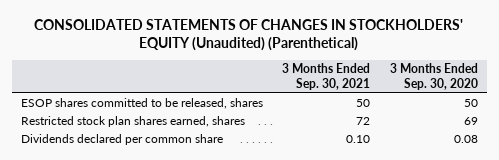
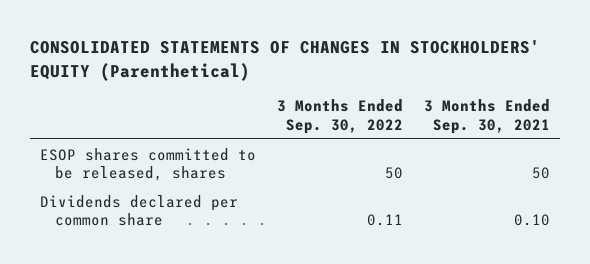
[34,18,464,52] CONSOLIDATED STATEMENTS OF CHANGES IN STOCKHOLDERS' EQUITY (Unaudited) (Parenthetical) -> [30,40,541,81] CONSOLIDATED STATEMENTS OF CHANGES IN STOCKHOLDERS' EQUITY (Parenthetical)
[389,63,478,90] 3 Months Ended Sep. 30, 2020 -> none
none -> [277,99,404,134] 3 Months Ended Sep. 30, 2022
[21,116,246,128] Restricted stock plan shares earned, shares -> none

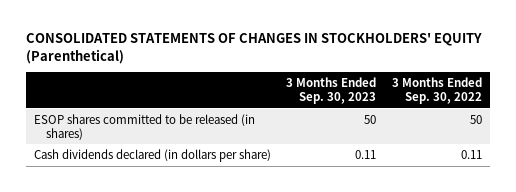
[423,99,550,134] 3 Months Ended Sep. 30, 2021 -> none
none -> [286,77,377,104] 3 Months Ended Sep. 30, 2023
[40,147,257,182] ESOP shares committed to be released, shares -> [33,114,255,140] ESOP shares committed to be released (in shares)
[40,194,239,227] Dividends declared per common share -> [33,149,271,163] Cash dividends declared (in dollars per share)

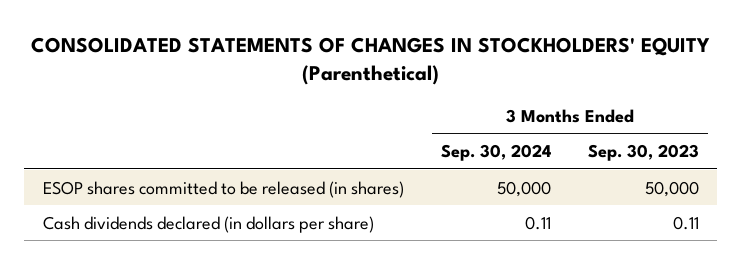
[391,77,482,104] 3 Months Ended Sep. 30, 2022 -> none
none -> [440,144,551,162] Sep. 30, 2024
[364,115,377,125] 50 -> [644,180,699,197] 50,000

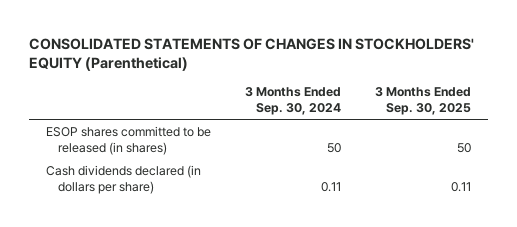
[587,144,699,162] Sep. 30, 2023 -> none
none -> [374,87,471,116] 3 Months Ended Sep. 30, 2025
[496,180,551,197] 50,000 -> [326,142,341,153] 50

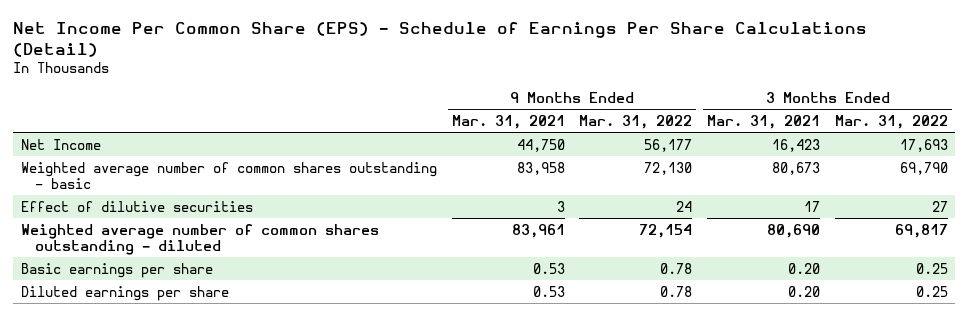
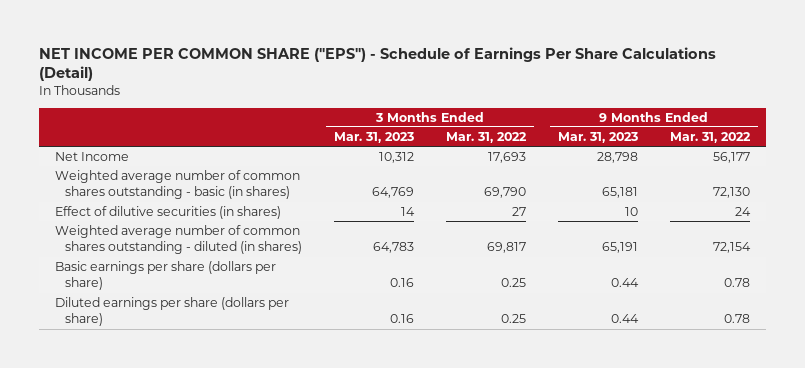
[13,22,868,57] Net Income Per Common Share (EPS) - Schedule of Earnings Per Share Calculations (Detail) -> [39,46,717,82] NET INCOME PER COMMON SHARE ("EPS") - Schedule of Earnings Per Share Calculations (Detail)
[451,114,565,129] Mar. 31, 2021 -> none
[707,114,821,129] Mar. 31, 2021 -> none
none -> [333,131,414,143] Mar. 31, 2023
none -> [557,131,638,143] Mar. 31, 2023
[20,161,437,189] Weighted average number of common shares outstanding - basic -> [55,170,301,200] Weighted average number of common shares outstanding - basic (in shares)
[20,200,253,212] Effect of dilutive securities -> [55,206,282,220] Effect of dilutive securities (in shares)
[20,223,379,255] Weighted average number of common shares outstanding - diluted -> [55,225,302,255] Weighted average number of common shares outstanding - diluted (in shares)
[20,262,213,278] Basic earnings per share -> [55,261,277,291] Basic earnings per share (dollars per share)
[20,285,229,301] Diluted earnings per share -> [55,297,290,327] Diluted earnings per share (dollars per share)

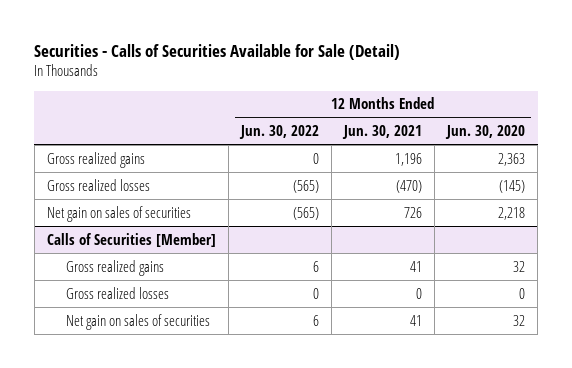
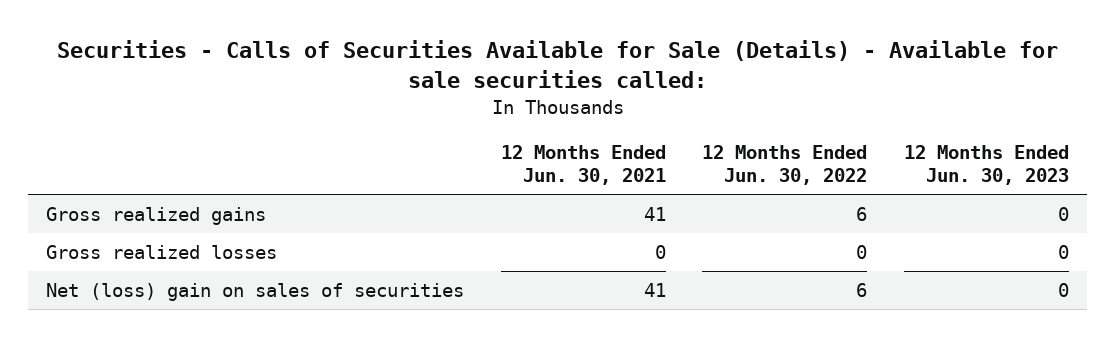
[34,43,401,60] Securities - Calls of Securities Available for Sale (Detail) -> [56,39,1058,88] Securities - Calls of Securities Available for Sale (Details) - Available for sale securities called:
[445,124,526,139] Jun. 30, 2020 -> none
none -> [903,145,1069,186] 12 Months Ended Jun. 30, 2023
[46,151,145,168] Gross realized gains -> none
[46,178,150,191] Gross realized losses -> none
[46,205,191,222] Net gain on sales of securities -> none
[46,232,216,247] Calls of Securities [Member] -> none
[65,313,210,330] Net gain on sales of securities -> [46,283,465,302] Net (loss) gain on sales of securities

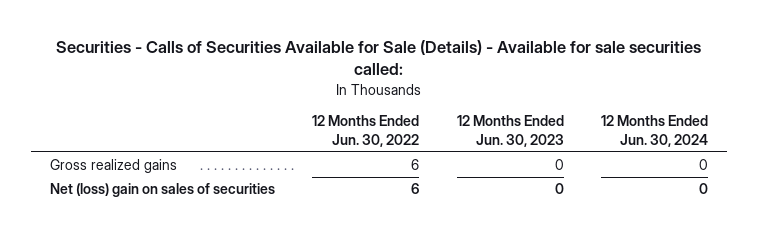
[500,145,666,186] 12 Months Ended Jun. 30, 2021 -> none
none -> [601,115,709,147] 12 Months Ended Jun. 30, 2024
[46,245,278,260] Gross realized losses -> none

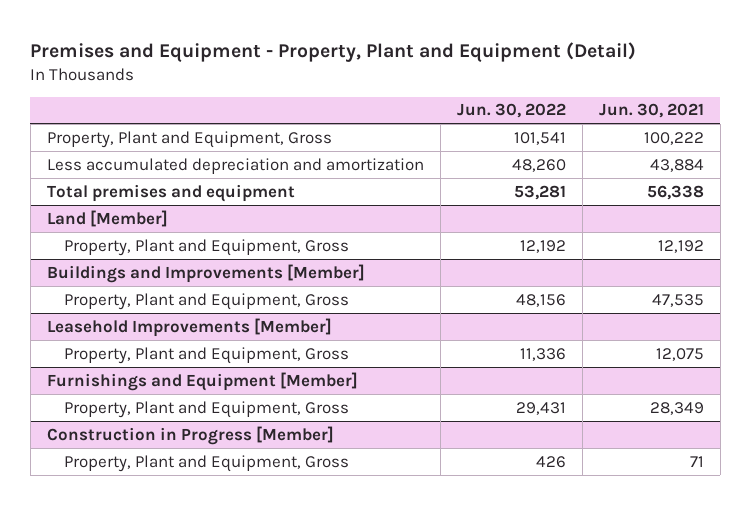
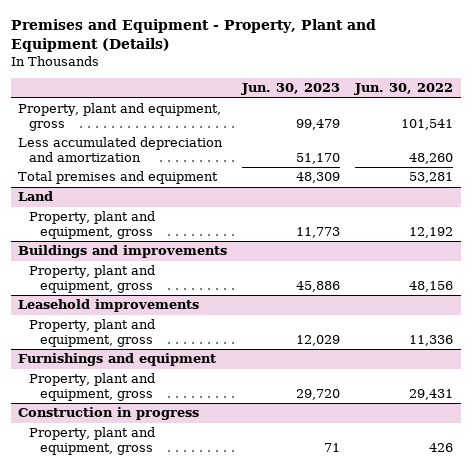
[30,41,637,62] Premises and Equipment - Property, Plant and Equipment (Detail) -> [10,18,376,52] Premises and Equipment - Property, Plant and Equipment (Details)
[598,103,704,119] Jun. 30, 2021 -> none
none -> [241,83,341,96] Jun. 30, 2023
[46,130,332,148] Property, Plant and Equipment, Gross -> [18,103,222,132] Property, plant and equipment, gross
[46,209,168,227] Land [Member] -> [18,191,54,202] Land
[64,238,350,256] Property, Plant and Equipment, Gross -> [28,211,155,240] Property, plant and equipment, gross
[46,263,365,283] Buildings and Improvements [Member] -> [18,245,228,259] Buildings and improvements
[64,292,350,310] Property, Plant and Equipment, Gross -> [28,265,155,294] Property, plant and equipment, gross
[46,317,332,337] Leasehold Improvements [Member] -> [18,299,200,313] Leasehold improvements
[64,346,350,364] Property, Plant and Equipment, Gross -> [28,319,155,348] Property, plant and equipment, gross
[46,371,358,391] Furnishings and Equipment [Member] -> [18,353,217,367] Furnishings and equipment
[64,400,350,418] Property, Plant and Equipment, Gross -> [28,373,155,402] Property, plant and equipment, gross
[46,425,334,445] Construction in Progress [Member] -> [18,407,200,421] Construction in progress
[64,454,350,472] Property, Plant and Equipment, Gross -> [28,427,155,456] Property, plant and equipment, gross

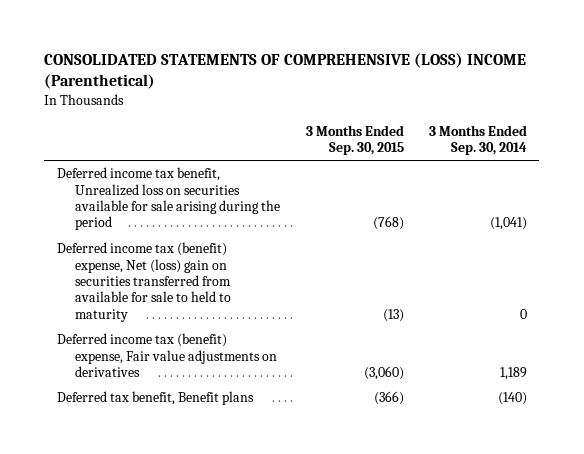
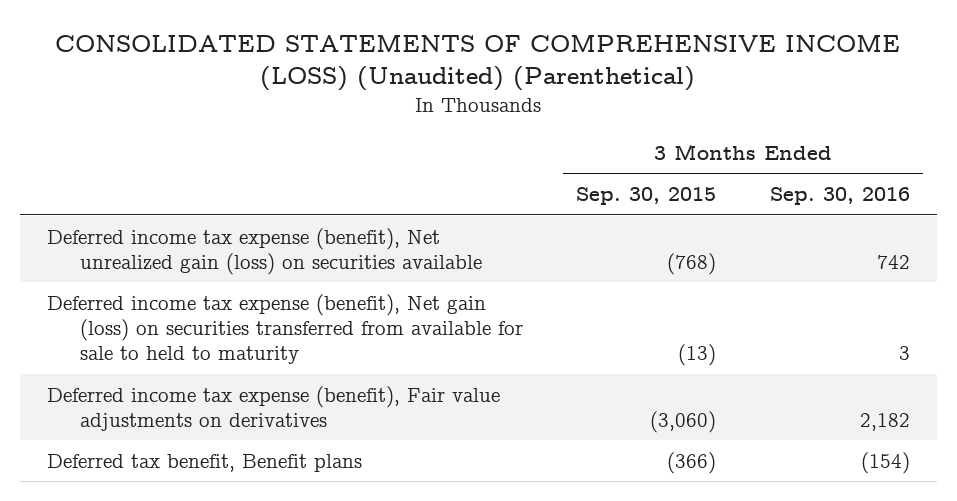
[44,53,527,90] CONSOLIDATED STATEMENTS OF COMPREHENSIVE (LOSS) INCOME (Parenthetical) -> [55,33,901,92] CONSOLIDATED STATEMENTS OF COMPREHENSIVE INCOME (LOSS) (Unaudited) (Parenthetical)
[428,124,527,155] 3 Months Ended Sep. 30, 2014 -> none
none -> [769,187,910,206] Sep. 30, 2016
[56,167,281,231] Deferred income tax benefit, Unrealized loss on securities available for sale arising during the period -> [46,227,482,276] Deferred income tax expense (benefit), Net unrealized gain (loss) on securities available
[56,242,232,322] Deferred income tax (benefit) expense, Net (loss) gain on securities transferred from available for sale to held to maturity -> [46,293,523,365] Deferred income tax expense (benefit), Net gain (loss) on securities transferred from available for sale to held to maturity
[56,333,278,378] Deferred income tax (benefit) expense, Fair value adjustments on derivatives -> [46,385,500,432] Deferred income tax expense (benefit), Fair value adjustments on derivatives

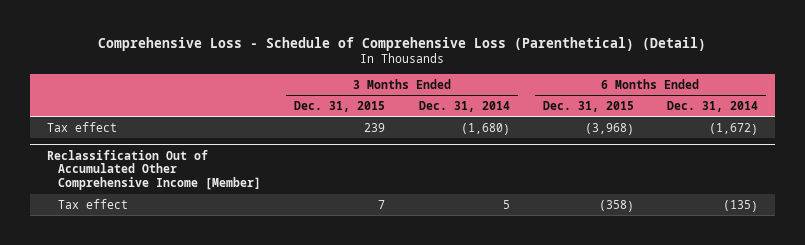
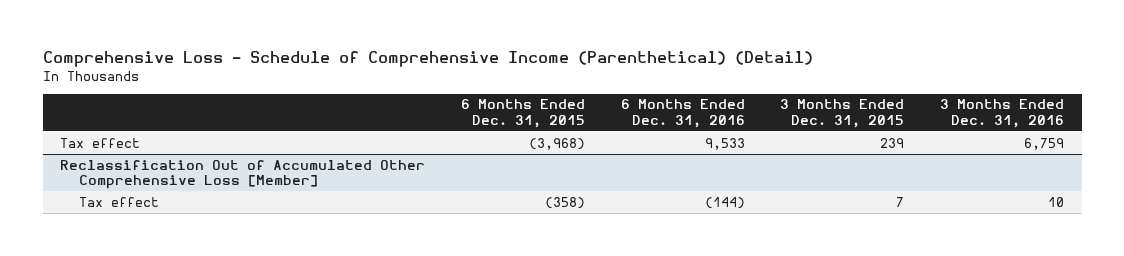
[98,36,707,51] Comprehensive Loss - Schedule of Comprehensive Loss (Parenthetical) (Detail) -> [42,50,813,67] Comprehensive Loss - Schedule of Comprehensive Income (Parenthetical) (Detail)
[418,100,510,112] Dec. 31, 2014 -> none
[667,100,759,112] Dec. 31, 2014 -> none
none -> [620,99,745,128] 6 Months Ended Dec. 31, 2016
none -> [939,99,1064,128] 3 Months Ended Dec. 31, 2016
[46,149,262,191] Reclassification Out of Accumulated Other Comprehensive Income [Member] -> [60,159,426,190] Reclassification Out of Accumulated Other Comprehensive Loss [Member]

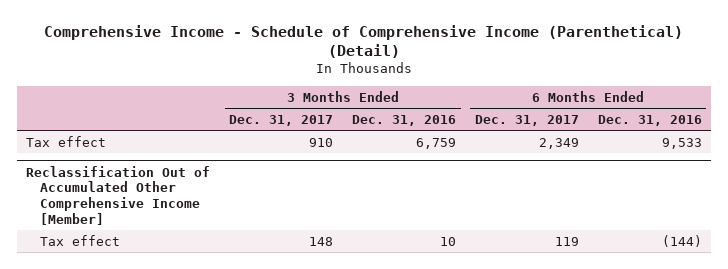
[42,50,813,67] Comprehensive Loss - Schedule of Comprehensive Income (Parenthetical) (Detail) -> [44,24,684,59] Comprehensive Income - Schedule of Comprehensive Income (Parenthetical) (Detail)
[460,99,585,128] 6 Months Ended Dec. 31, 2015 -> none
[780,99,905,128] 3 Months Ended Dec. 31, 2015 -> none
none -> [229,114,334,126] Dec. 31, 2017
none -> [474,114,579,126] Dec. 31, 2017
[60,159,426,190] Reclassification Out of Accumulated Other Comprehensive Loss [Member] -> [26,165,211,225] Reclassification Out of Accumulated Other Comprehensive Income [Member]

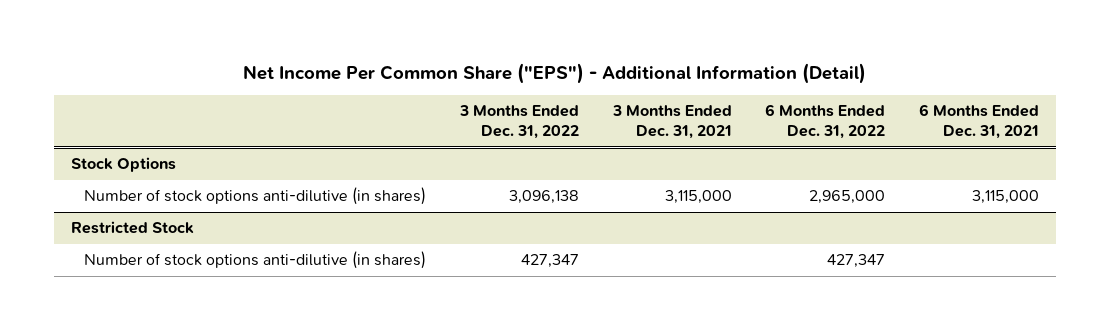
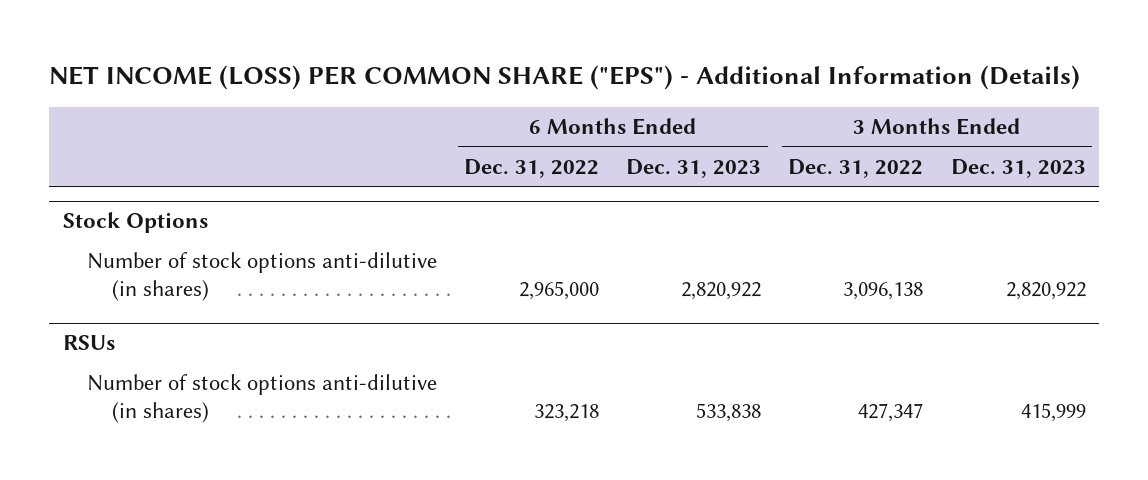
[242,62,866,84] Net Income Per Common Share ("EPS") - Additional Information (Detail) -> [49,65,1081,91] NET INCOME (LOSS) PER COMMON SHARE ("EPS") - Additional Information (Details)
[611,105,732,140] 3 Months Ended Dec. 31, 2021 -> none
[919,104,1040,140] 6 Months Ended Dec. 31, 2021 -> none
none -> [626,158,762,178] Dec. 31, 2023
none -> [950,158,1086,178] Dec. 31, 2023
[70,221,194,235] Restricted Stock -> none
none -> [62,335,115,351] RSUs
[827,254,886,269] 427,347 -> [534,404,600,423] 323,218

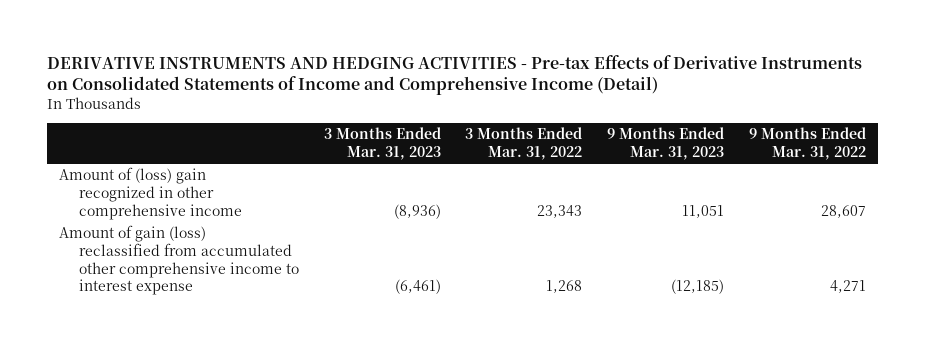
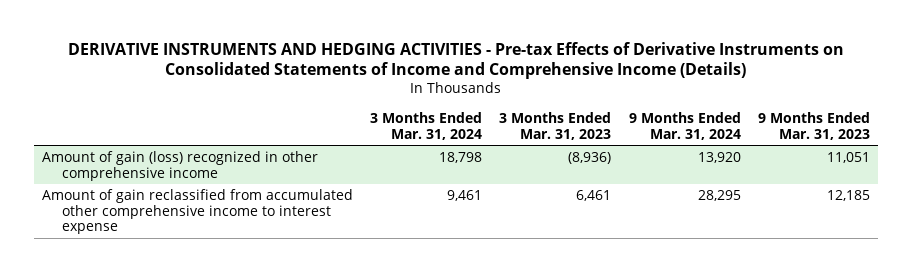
[47,54,863,96] DERIVATIVE INSTRUMENTS AND HEDGING ACTIVITIES - Pre-tax Effects of Derivative Instruments on Consolidated Statements of Income and Comprehensive Income (Detail) -> [67,41,844,80] DERIVATIVE INSTRUMENTS AND HEDGING ACTIVITIES - Pre-tax Effects of Derivative Instruments on Consolidated Statements of Income and Comprehensive Income (Details)
[465,127,583,160] 3 Months Ended Mar. 31, 2022 -> none
[748,127,866,160] 9 Months Ended Mar. 31, 2022 -> none
none -> [370,111,483,140] 3 Months Ended Mar. 31, 2024
none -> [628,111,741,140] 9 Months Ended Mar. 31, 2024
[59,167,243,220] Amount of (loss) gain recognized in other comprehensive income -> [42,151,319,181] Amount of gain (loss) recognized in other comprehensive income
[59,225,300,296] Amount of gain (loss) reclassified from accumulated other comprehensive income to interest expense -> [42,189,354,235] Amount of gain reclassified from accumulated other comprehensive income to interest expense
[394,279,441,295] (6,461) -> [576,190,612,202] 6,461
[671,279,725,295] (12,185) -> [826,190,870,202] 12,185

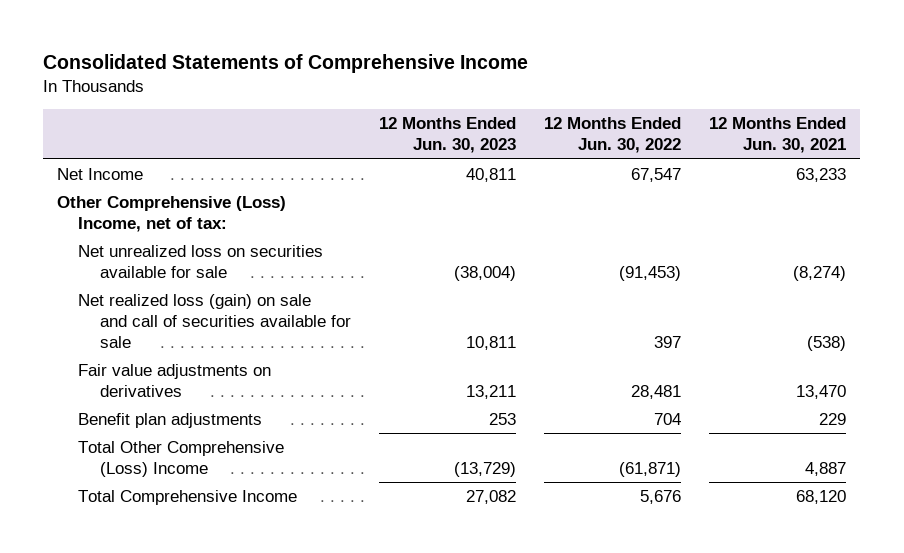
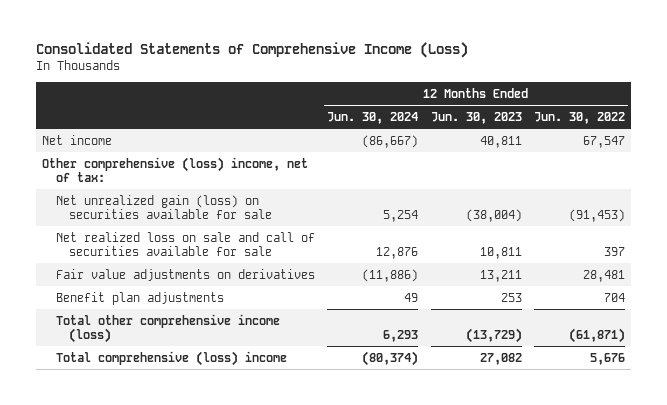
[43,54,529,74] Consolidated Statements of Comprehensive Income -> [35,42,468,59] Consolidated Statements of Comprehensive Income (Loss)
[709,117,847,154] 12 Months Ended Jun. 30, 2021 -> none
none -> [327,111,419,124] Jun. 30, 2024
[57,167,144,180] Net Income -> [41,134,112,145] Net income
[57,195,287,233] Other Comprehensive (Loss) Income, net of tax: -> [41,156,308,182] Other comprehensive (loss) income, net of tax:
[78,244,324,279] Net unrealized loss on securities available for sale -> [55,194,273,219] Net unrealized gain (loss) on securities available for sale
[78,293,351,349] Net realized loss (gain) on sale and call of securities available for sale -> [55,231,315,256] Net realized loss on sale and call of securities available for sale
[78,440,285,478] Total Other Comprehensive (Loss) Income -> [55,313,280,343] Total other comprehensive income (loss)
[78,489,298,505] Total Comprehensive Income -> [55,350,287,366] Total comprehensive (loss) income

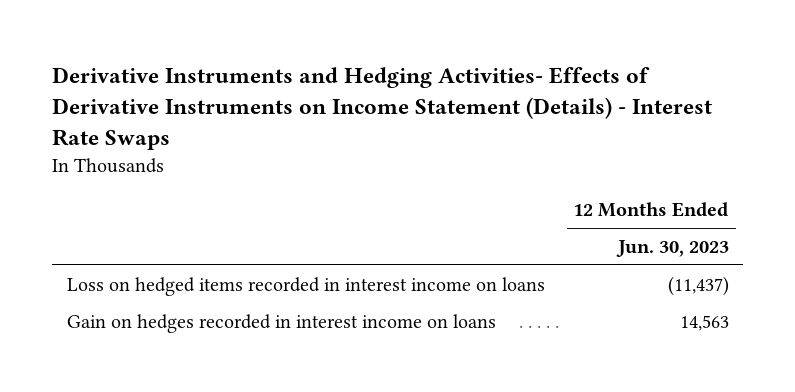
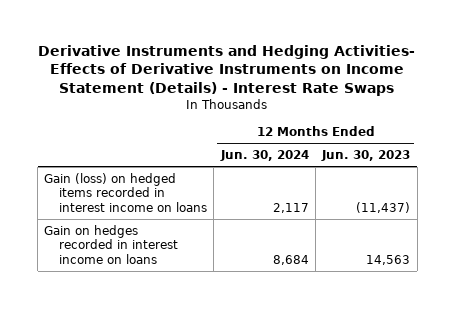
none -> [219,150,309,162] Jun. 30, 2024
[66,276,545,296] Loss on hedged items recorded in interest income on loans -> [44,172,208,213] Gain (loss) on hedged items recorded in interest income on loans

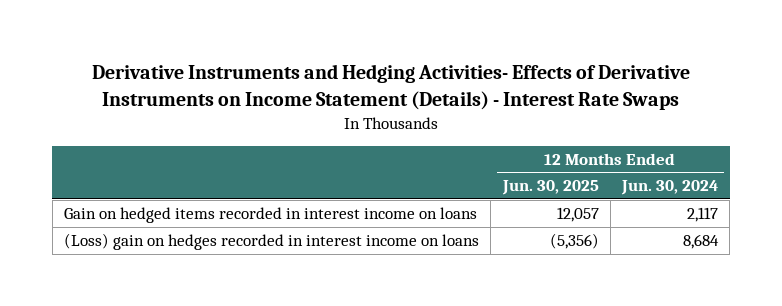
[321,150,411,162] Jun. 30, 2023 -> none
none -> [501,180,599,196] Jun. 30, 2025
[44,172,208,213] Gain (loss) on hedged items recorded in interest income on loans -> [64,207,478,224] Gain on hedged items recorded in interest income on loans
[44,224,179,265] Gain on hedges recorded in interest income on loans -> [64,233,480,251] (Loss) gain on hedges recorded in interest income on loans

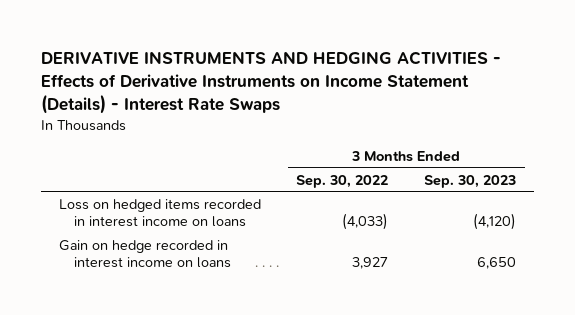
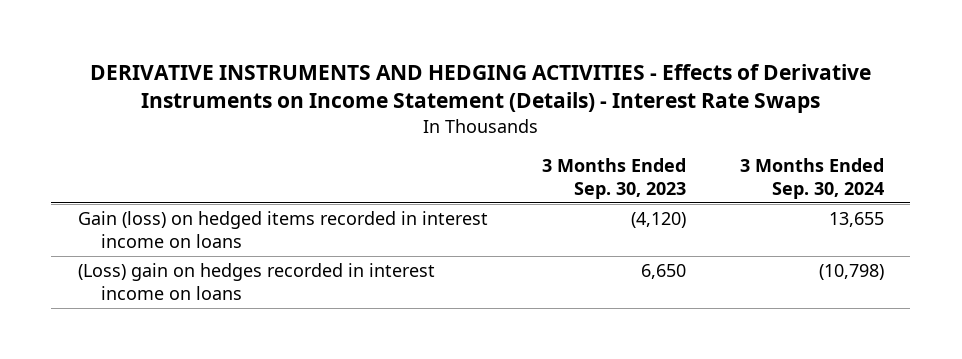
[296,174,389,188] Sep. 30, 2022 -> none
none -> [739,157,884,199] 3 Months Ended Sep. 30, 2024
[58,198,261,227] Loss on hedged items recorded in interest income on loans -> [78,211,489,248] Gain (loss) on hedged items recorded in interest income on loans
[58,239,231,268] Gain on hedge recorded in interest income on loans -> [78,263,436,300] (Loss) gain on hedges recorded in interest income on loans

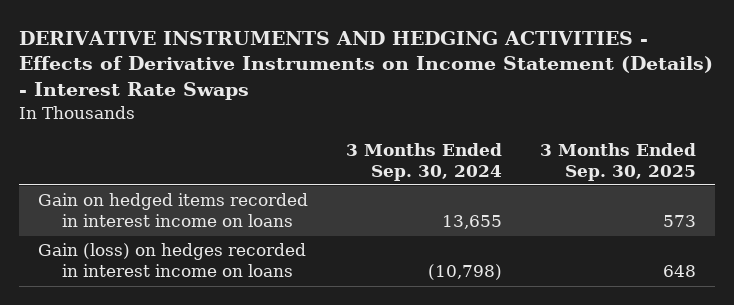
[541,157,686,199] 3 Months Ended Sep. 30, 2023 -> none
none -> [539,142,696,181] 3 Months Ended Sep. 30, 2025
[78,211,489,248] Gain (loss) on hedged items recorded in interest income on loans -> [37,193,308,228] Gain on hedged items recorded in interest income on loans
[78,263,436,300] (Loss) gain on hedges recorded in interest income on loans -> [37,243,306,278] Gain (loss) on hedges recorded in interest income on loans

